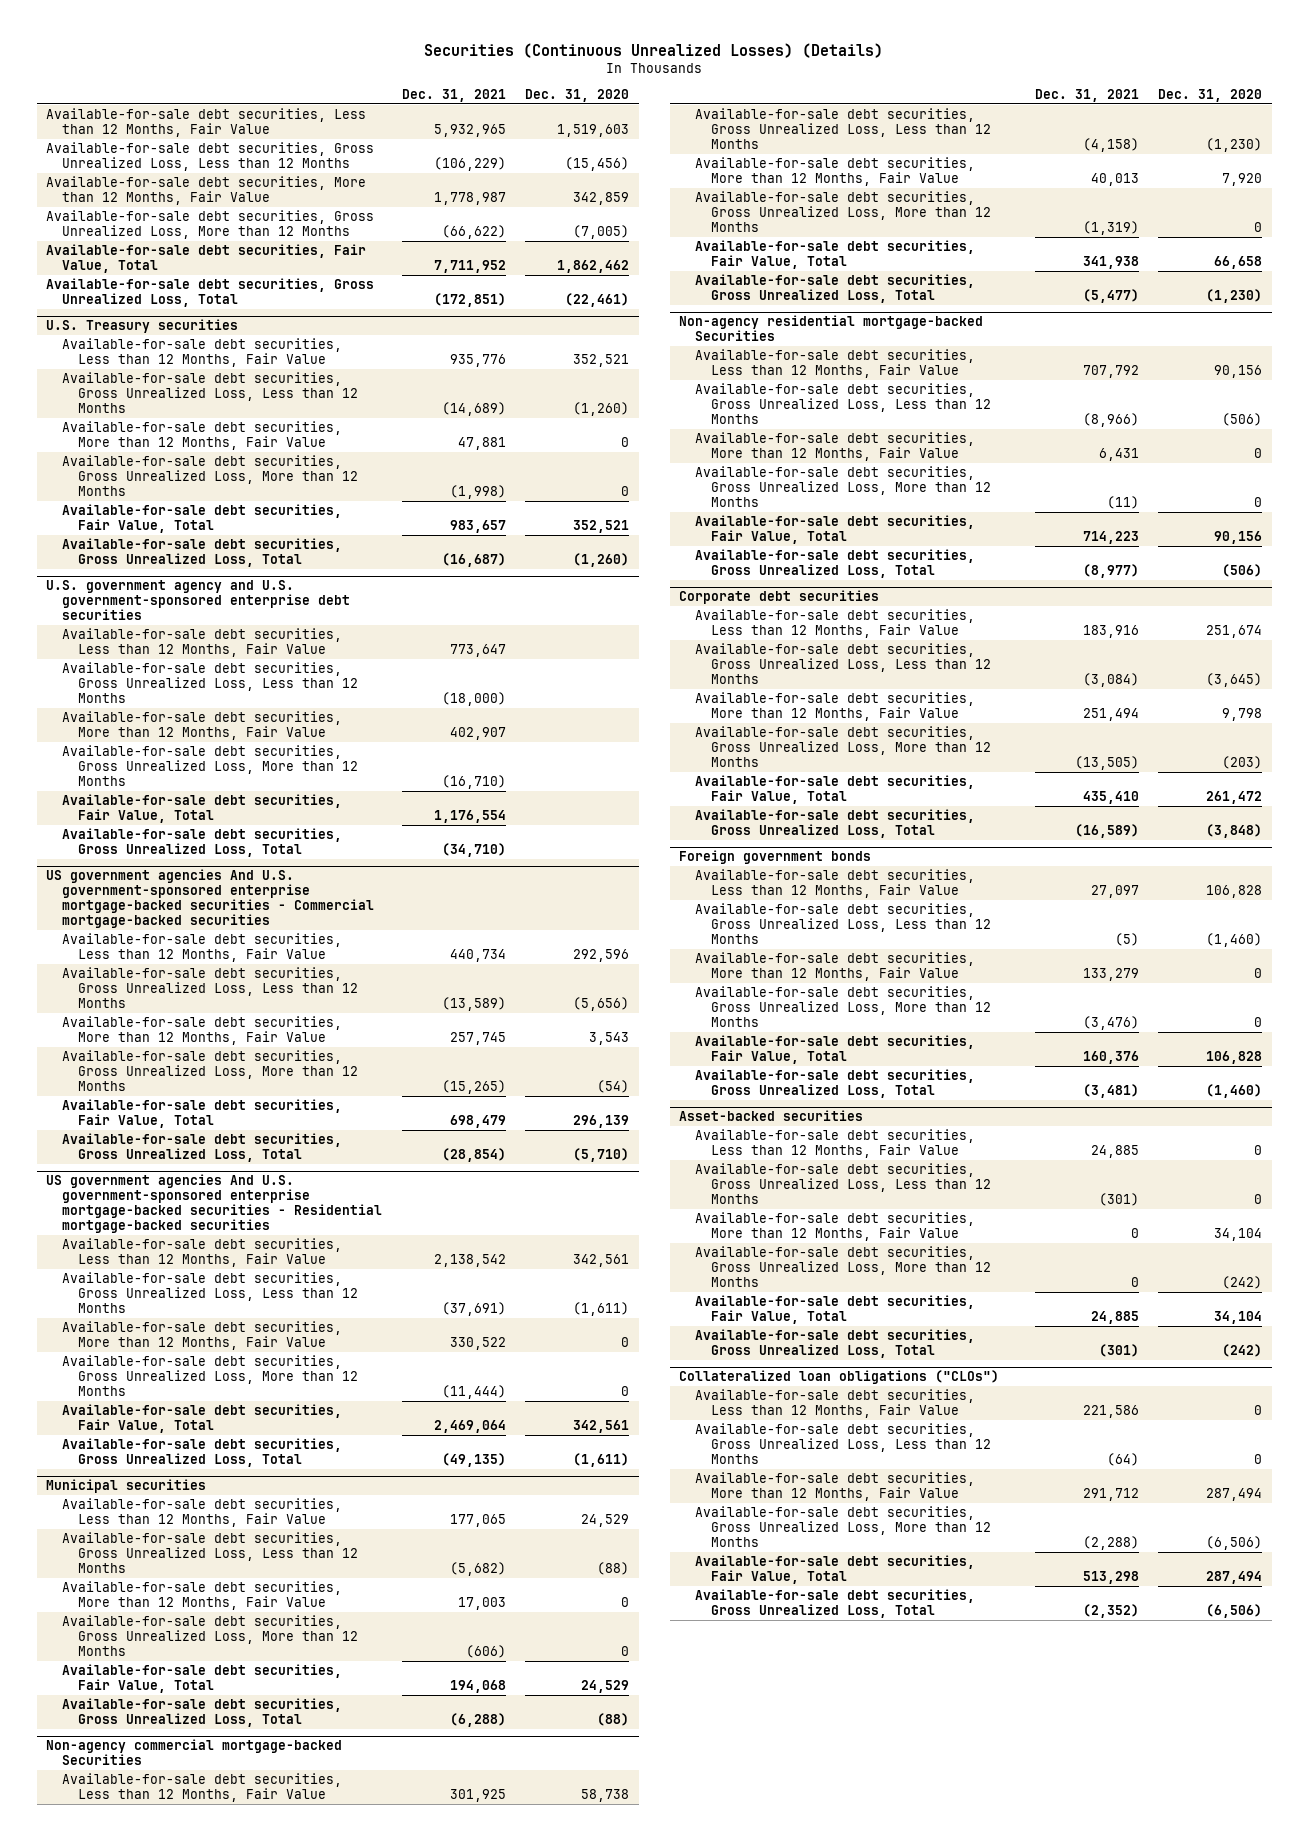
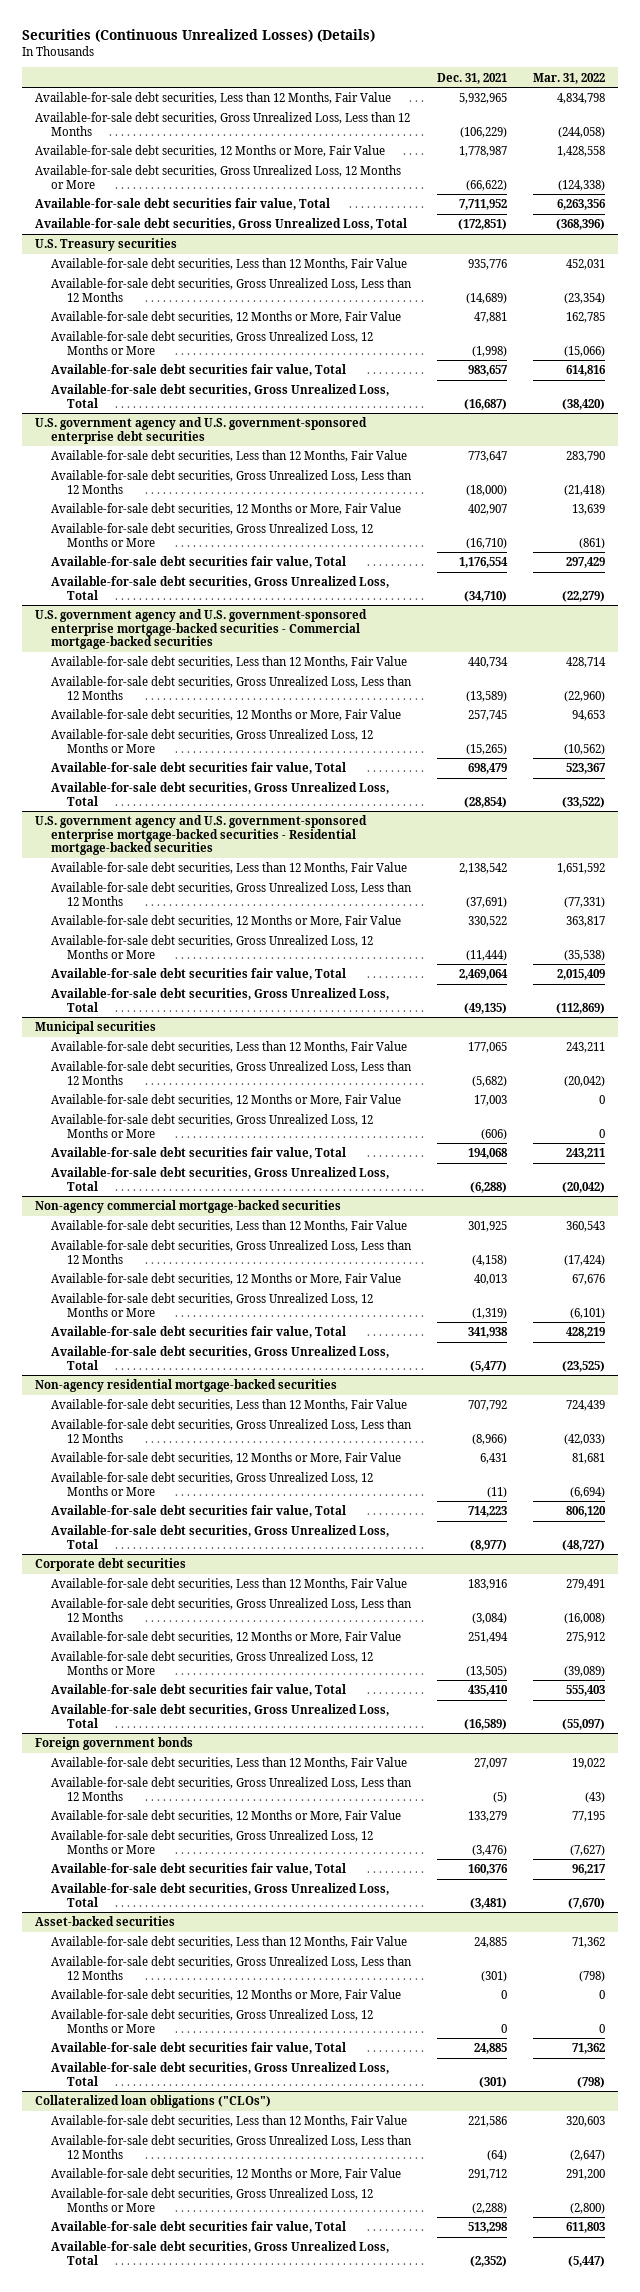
[524,89,629,103] Dec. 31, 2020 -> none
none -> [532,72,605,84] Mar. 31, 2022
[46,175,367,205] Available-for-sale debt securities, More than 12 Months, Fair Value -> [34,145,385,158] Available-for-sale debt securities, 12 Months or More, Fair Value
[46,209,375,239] Available-for-sale debt securities, Gross Unrealized Loss, More than 12 Months -> [34,165,401,189] Available-for-sale debt securities, Gross Unrealized Loss, 12 Months or More
[46,243,367,273] Available-for-sale debt securities, Fair Value, Total -> [34,198,330,211] Available-for-sale debt securities fair value, Total
[62,420,343,450] Available-for-sale debt securities, More than 12 Months, Fair Value -> [51,311,402,324] Available-for-sale debt securities, 12 Months or More, Fair Value
[62,454,359,496] Available-for-sale debt securities, Gross Unrealized Loss, More than 12 Months -> [51,331,374,355] Available-for-sale debt securities, Gross Unrealized Loss, 12 Months or More
[62,503,343,533] Available-for-sale debt securities, Fair Value, Total -> [51,364,347,377] Available-for-sale debt securities fair value, Total
[62,710,343,740] Available-for-sale debt securities, More than 12 Months, Fair Value -> [51,503,402,516] Available-for-sale debt securities, 12 Months or More, Fair Value
[62,744,359,786] Available-for-sale debt securities, Gross Unrealized Loss, More than 12 Months -> [51,523,374,547] Available-for-sale debt securities, Gross Unrealized Loss, 12 Months or More
[62,793,343,823] Available-for-sale debt securities, Fair Value, Total -> [51,556,347,569] Available-for-sale debt securities fair value, Total
[46,869,375,929] US government agencies And U.S. government-sponsored enterprise mortgage-backed securities - Commercial mortgage-backed securities -> [34,609,367,650] U.S. government agency and U.S. government-sponsored enterprise mortgage-backed securities - Commercial mortgage-backed securities
[62,1015,343,1045] Available-for-sale debt securities, More than 12 Months, Fair Value -> [51,709,402,722] Available-for-sale debt securities, 12 Months or More, Fair Value
[62,1049,359,1091] Available-for-sale debt securities, Gross Unrealized Loss, More than 12 Months -> [51,729,374,753] Available-for-sale debt securities, Gross Unrealized Loss, 12 Months or More
[62,1098,343,1128] Available-for-sale debt securities, Fair Value, Total -> [51,762,347,775] Available-for-sale debt securities fair value, Total
[46,1174,383,1234] US government agencies And U.S. government-sponsored enterprise mortgage-backed securities - Residential mortgage-backed securities -> [34,815,367,856] U.S. government agency and U.S. government-sponsored enterprise mortgage-backed securities - Residential mortgage-backed securities
[62,1320,343,1350] Available-for-sale debt securities, More than 12 Months, Fair Value -> [51,915,402,928] Available-for-sale debt securities, 12 Months or More, Fair Value
[62,1354,359,1396] Available-for-sale debt securities, Gross Unrealized Loss, More than 12 Months -> [51,935,374,959] Available-for-sale debt securities, Gross Unrealized Loss, 12 Months or More
[62,1403,343,1433] Available-for-sale debt securities, Fair Value, Total -> [51,968,347,981] Available-for-sale debt securities fair value, Total
[62,1580,343,1610] Available-for-sale debt securities, More than 12 Months, Fair Value -> [51,1094,402,1107] Available-for-sale debt securities, 12 Months or More, Fair Value
[62,1614,359,1656] Available-for-sale debt securities, Gross Unrealized Loss, More than 12 Months -> [51,1114,374,1138] Available-for-sale debt securities, Gross Unrealized Loss, 12 Months or More
[62,1663,343,1693] Available-for-sale debt securities, Fair Value, Total -> [51,1147,347,1160] Available-for-sale debt securities fair value, Total
[46,1739,343,1766] Non-agency commercial mortgage-backed Securities -> [34,1200,341,1214] Non-agency commercial mortgage-backed securities
[695,156,976,186] Available-for-sale debt securities, More than 12 Months, Fair Value -> [51,1273,402,1286] Available-for-sale debt securities, 12 Months or More, Fair Value
[695,190,992,232] Available-for-sale debt securities, Gross Unrealized Loss, More than 12 Months -> [51,1293,374,1317] Available-for-sale debt securities, Gross Unrealized Loss, 12 Months or More
[695,239,976,269] Available-for-sale debt securities, Fair Value, Total -> [51,1326,347,1339] Available-for-sale debt securities fair value, Total
[679,315,984,342] Non-agency residential mortgage-backed Securities -> [34,1379,337,1393] Non-agency residential mortgage-backed securities
[695,431,976,461] Available-for-sale debt securities, More than 12 Months, Fair Value -> [51,1452,402,1465] Available-for-sale debt securities, 12 Months or More, Fair Value
[695,465,992,507] Available-for-sale debt securities, Gross Unrealized Loss, More than 12 Months -> [51,1472,374,1496] Available-for-sale debt securities, Gross Unrealized Loss, 12 Months or More
[695,514,976,544] Available-for-sale debt securities, Fair Value, Total -> [51,1505,347,1518] Available-for-sale debt securities fair value, Total
[695,691,976,721] Available-for-sale debt securities, More than 12 Months, Fair Value -> [51,1631,402,1644] Available-for-sale debt securities, 12 Months or More, Fair Value
[695,725,992,767] Available-for-sale debt securities, Gross Unrealized Loss, More than 12 Months -> [51,1651,374,1675] Available-for-sale debt securities, Gross Unrealized Loss, 12 Months or More
[695,774,976,804] Available-for-sale debt securities, Fair Value, Total -> [51,1684,347,1697] Available-for-sale debt securities fair value, Total
[695,951,976,981] Available-for-sale debt securities, More than 12 Months, Fair Value -> [51,1810,402,1823] Available-for-sale debt securities, 12 Months or More, Fair Value
[695,985,992,1027] Available-for-sale debt securities, Gross Unrealized Loss, More than 12 Months -> [51,1830,374,1854] Available-for-sale debt securities, Gross Unrealized Loss, 12 Months or More
[695,1034,976,1064] Available-for-sale debt securities, Fair Value, Total -> [51,1863,347,1876] Available-for-sale debt securities fair value, Total
[695,1211,976,1241] Available-for-sale debt securities, More than 12 Months, Fair Value -> [51,1989,402,2002] Available-for-sale debt securities, 12 Months or More, Fair Value
[695,1245,992,1287] Available-for-sale debt securities, Gross Unrealized Loss, More than 12 Months -> [51,2009,374,2033] Available-for-sale debt securities, Gross Unrealized Loss, 12 Months or More
[695,1294,976,1324] Available-for-sale debt securities, Fair Value, Total -> [51,2042,347,2055] Available-for-sale debt securities fair value, Total
[695,1471,976,1501] Available-for-sale debt securities, More than 12 Months, Fair Value -> [51,2168,402,2181] Available-for-sale debt securities, 12 Months or More, Fair Value
[695,1505,992,1547] Available-for-sale debt securities, Gross Unrealized Loss, More than 12 Months -> [51,2188,374,2212] Available-for-sale debt securities, Gross Unrealized Loss, 12 Months or More
[695,1554,976,1584] Available-for-sale debt securities, Fair Value, Total -> [51,2221,347,2234] Available-for-sale debt securities fair value, Total

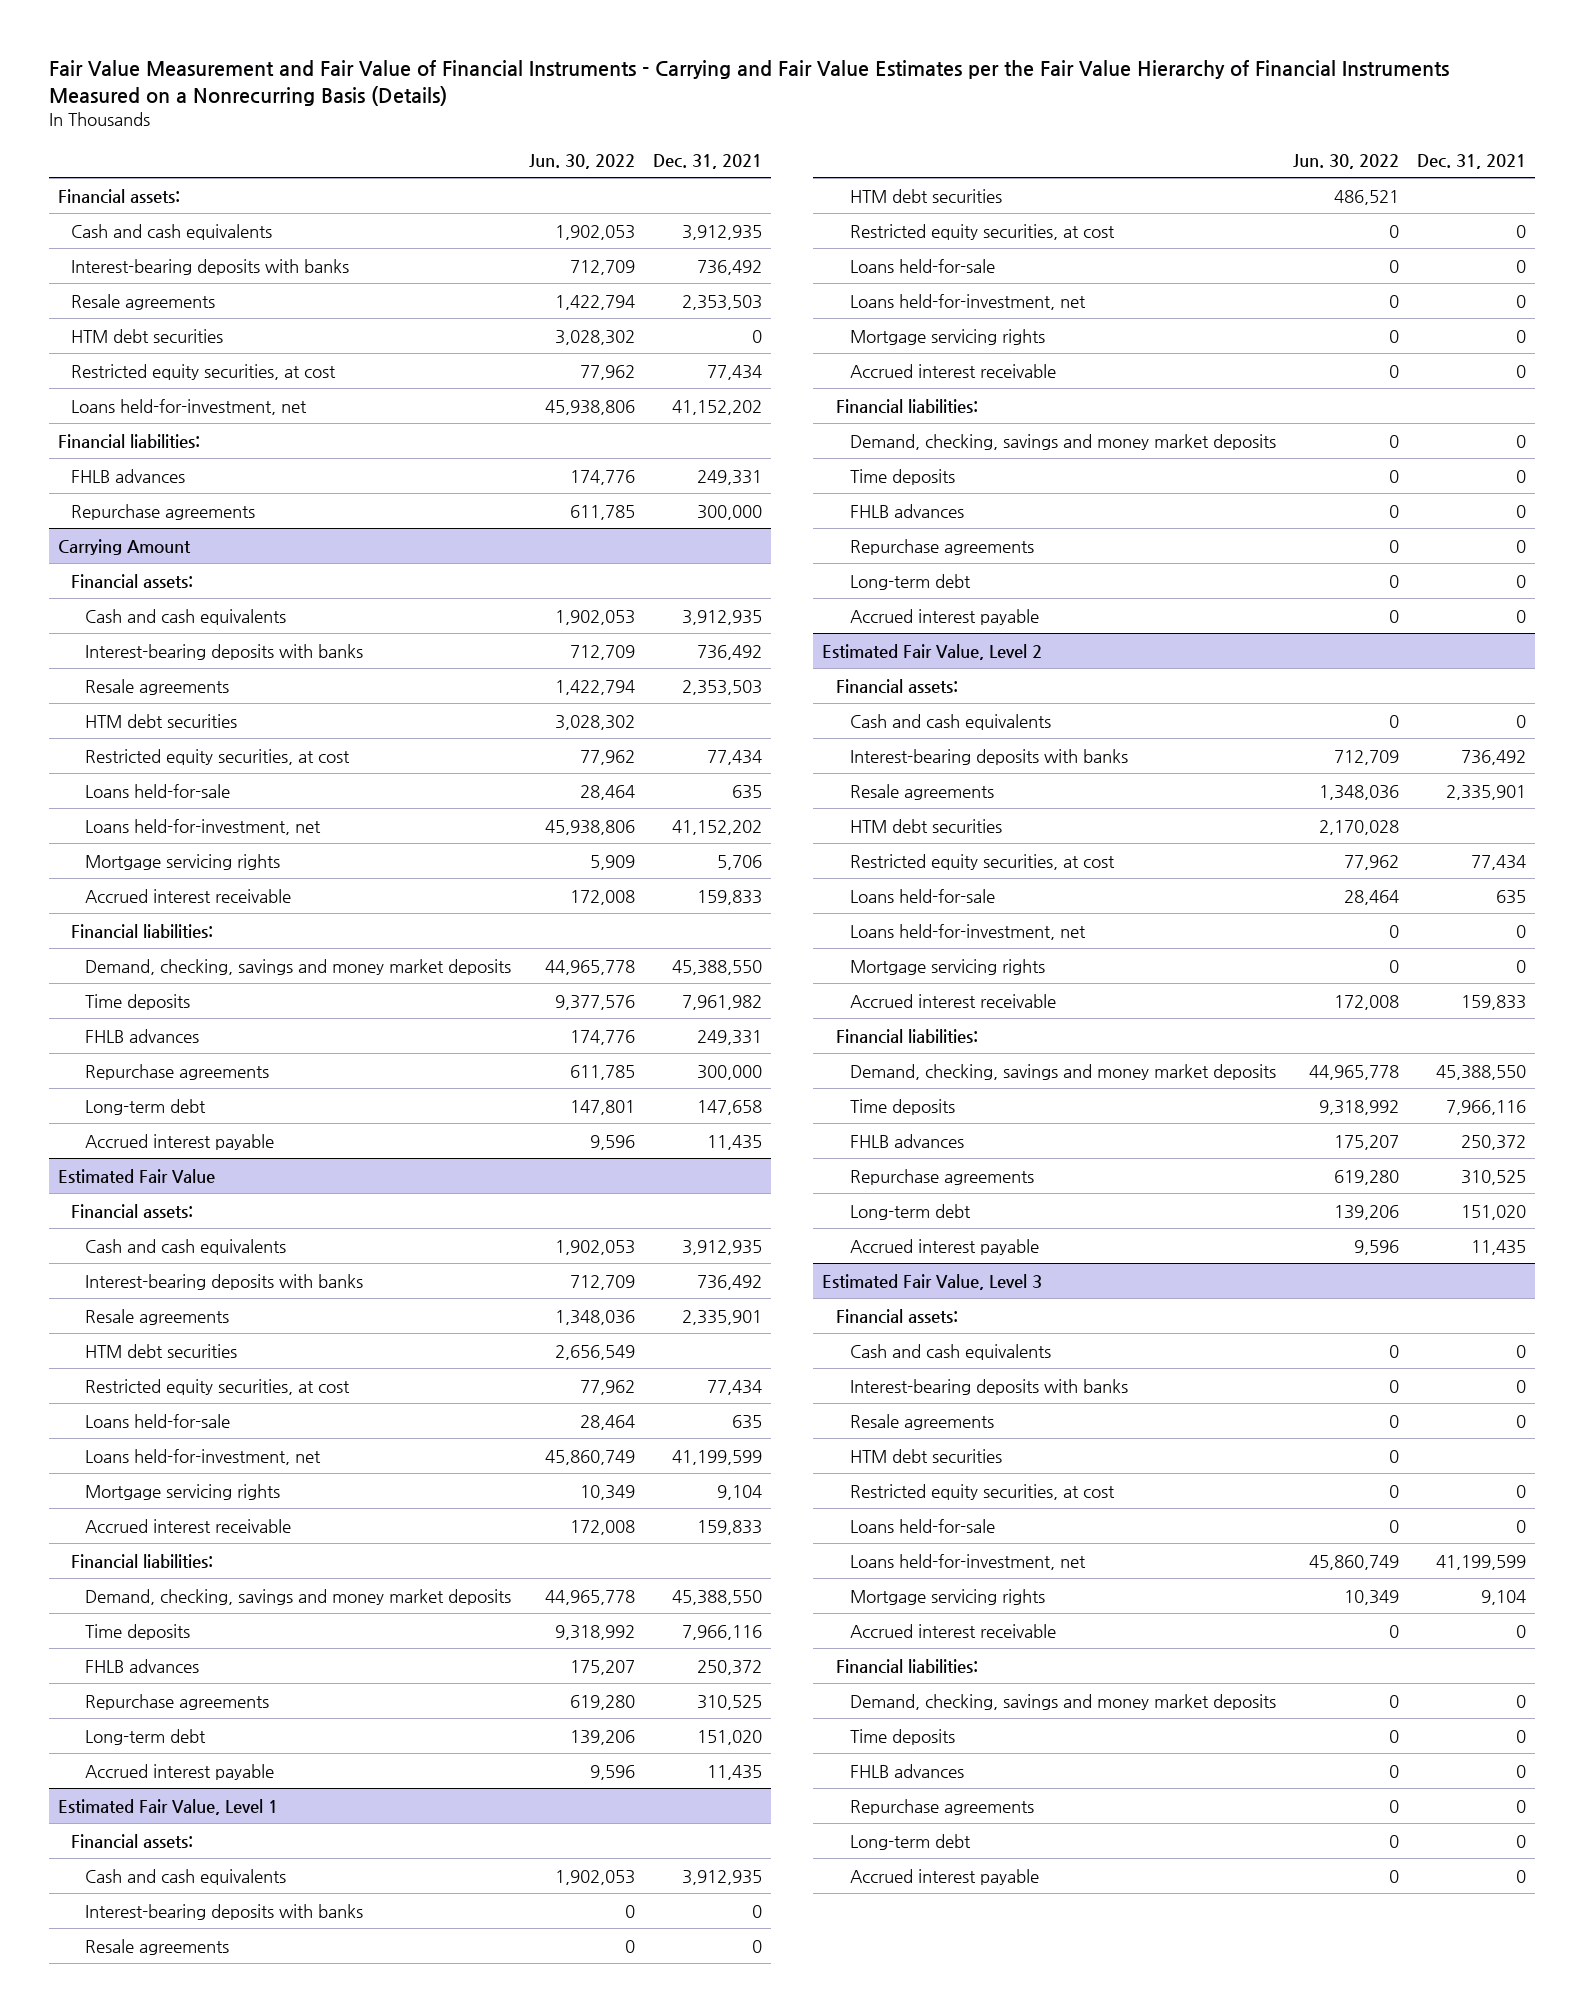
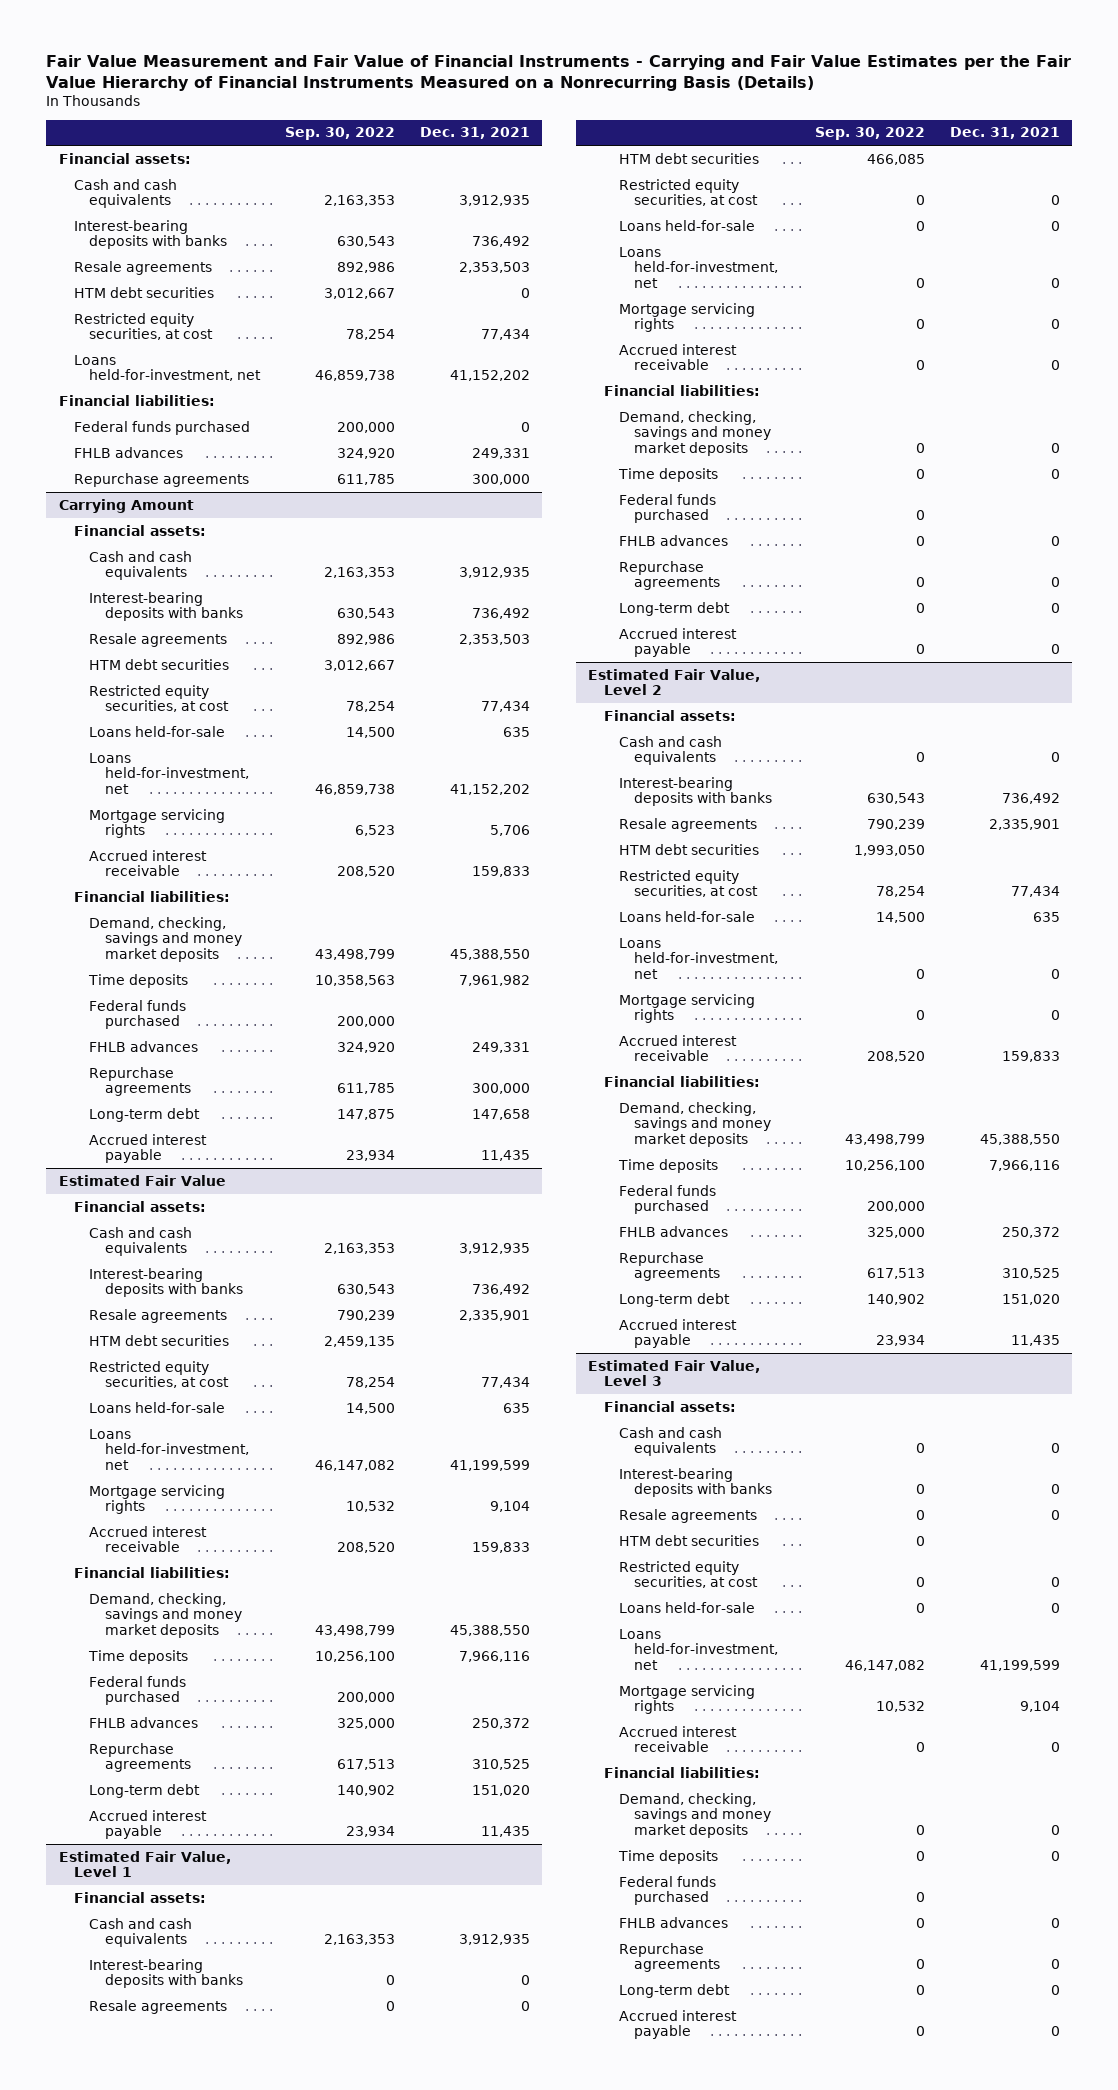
[528,153,635,169] Jun. 30, 2022 -> none
none -> [285,127,396,141] Sep. 30, 2022
none -> [74,420,251,435] Federal funds purchased
none -> [89,999,187,1030] Federal funds purchased
none -> [89,1675,187,1706] Federal funds purchased
none -> [619,493,717,524] Federal funds purchased
none -> [619,1184,717,1215] Federal funds purchased
none -> [619,1875,717,1906] Federal funds purchased

